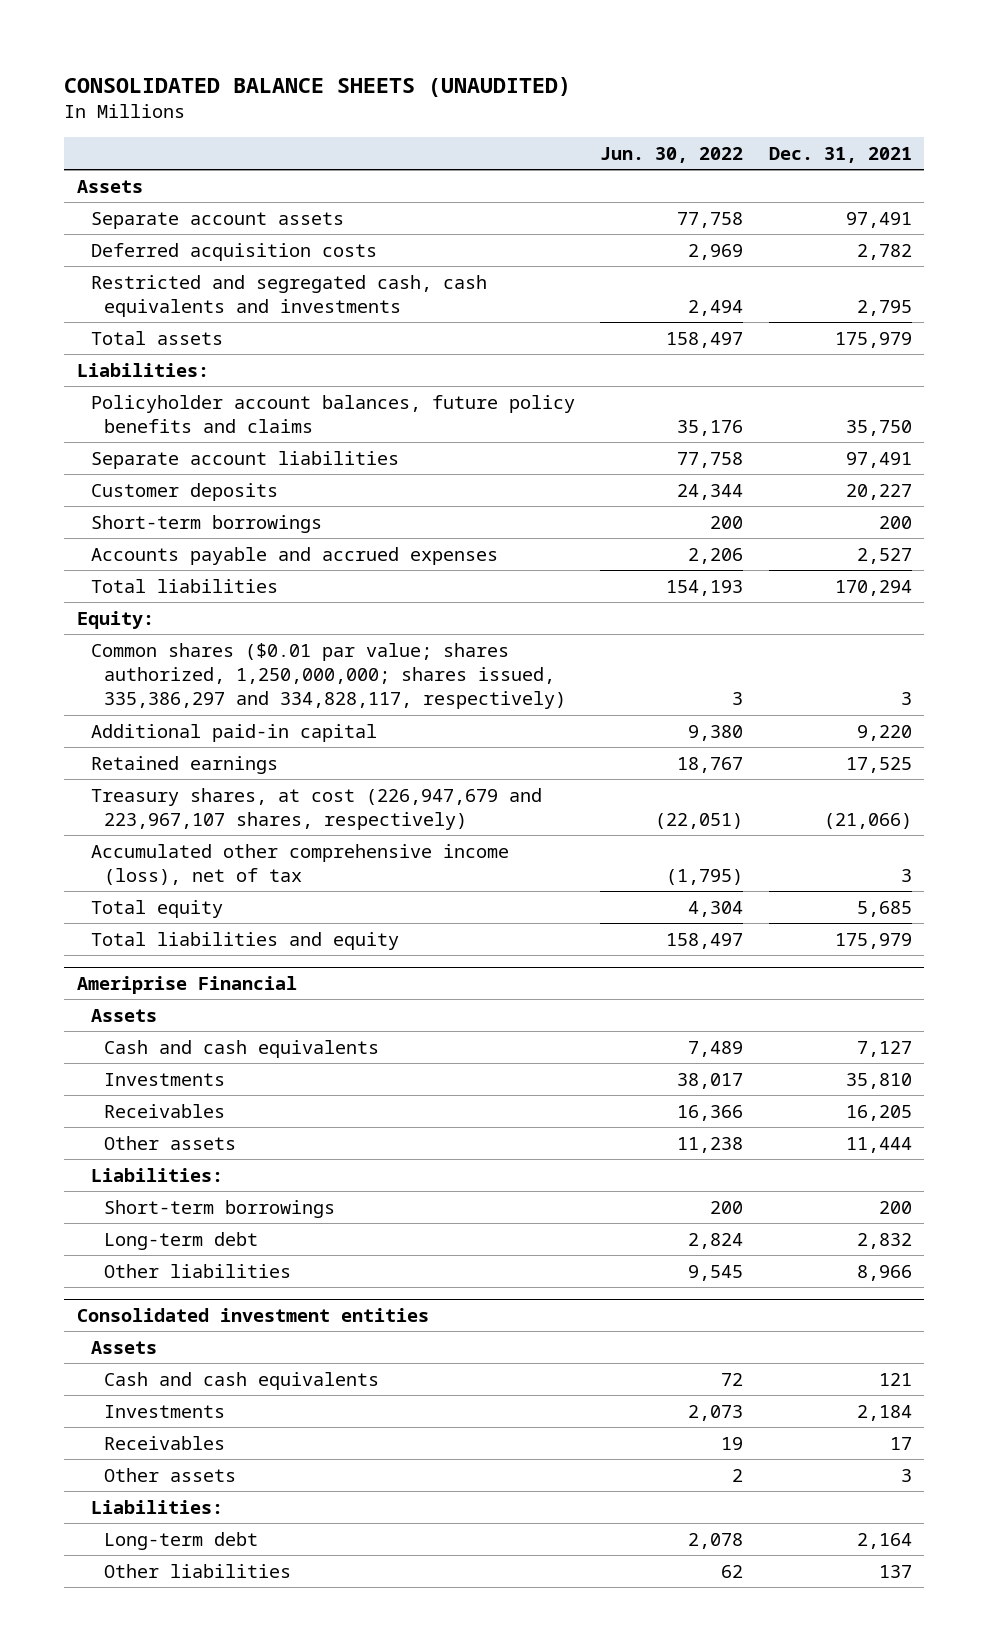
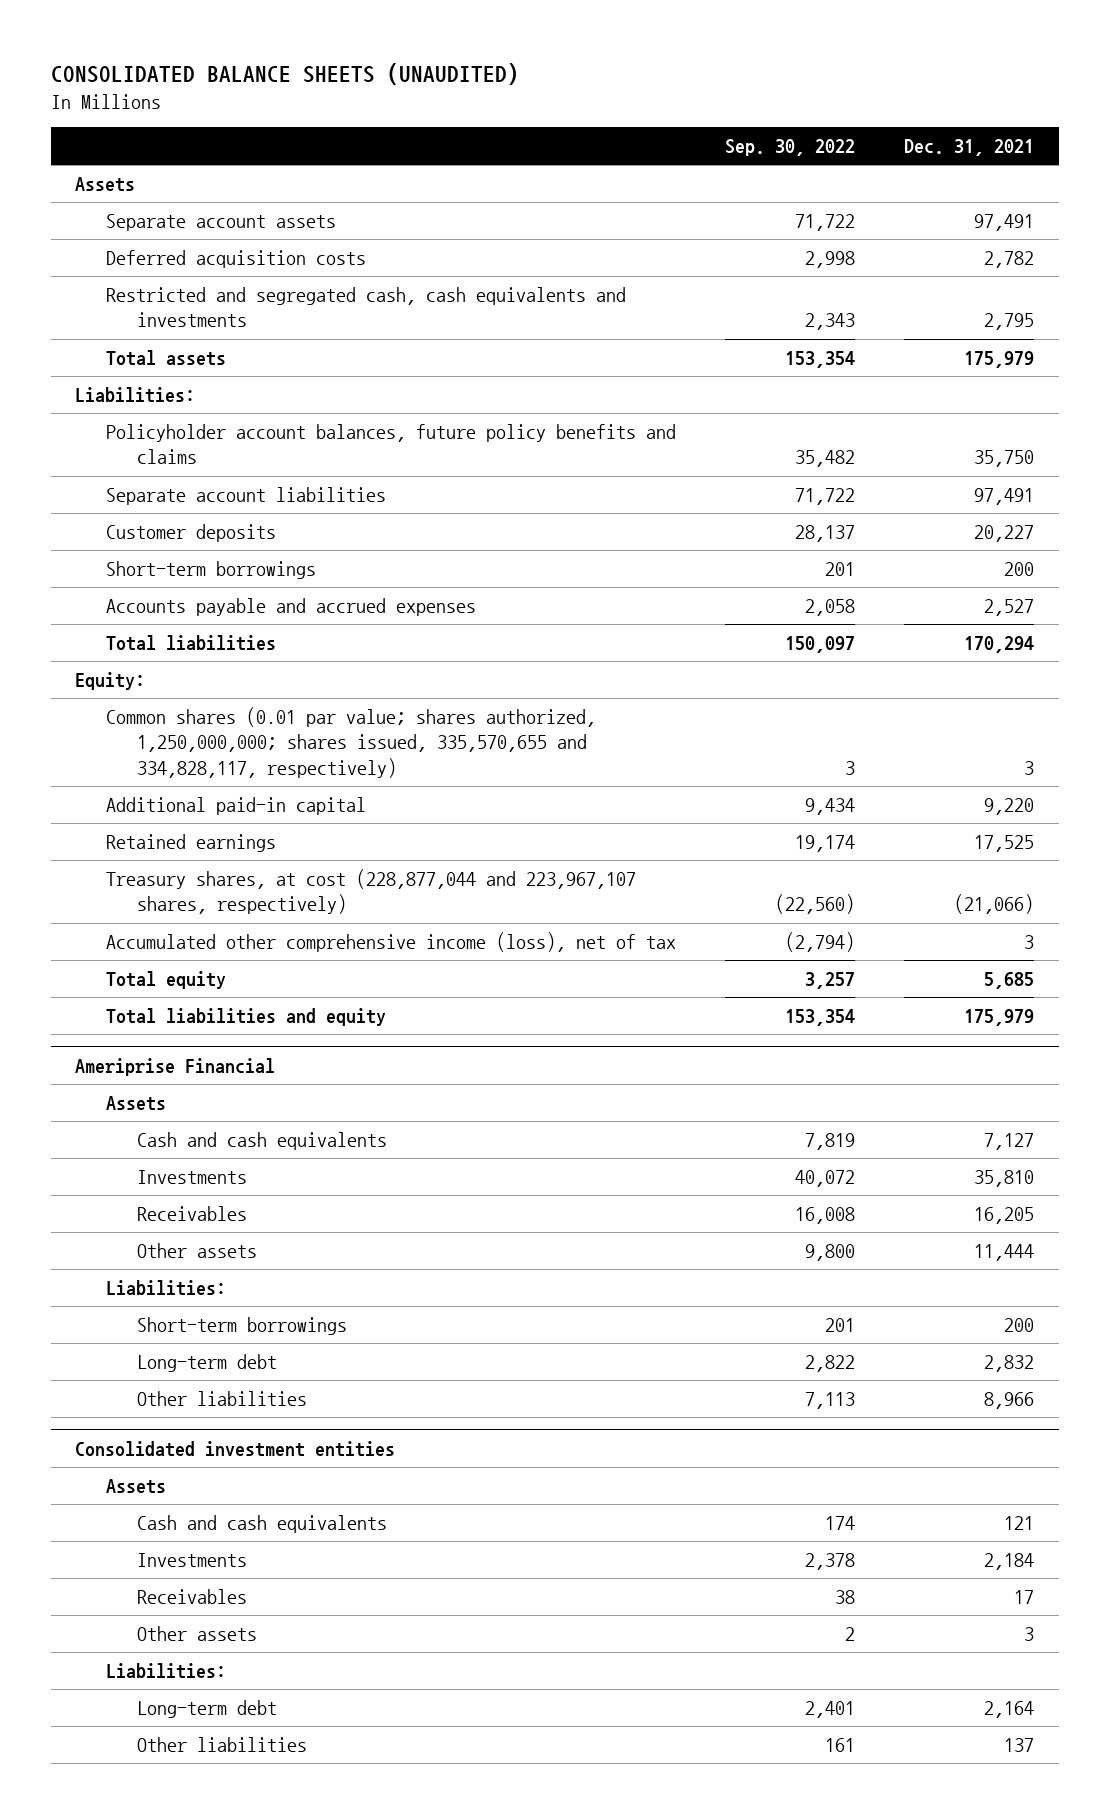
[600,146,744,163] Jun. 30, 2022 -> none
none -> [725,139,856,157] Sep. 30, 2022
[90,642,567,710] Common shares ($0.01 par value; shares authorized, 1,250,000,000; shares issued, 335,386,297 and 334,828,117, respectively) -> [106,706,597,778] Common shares (0.01 par value; shares authorized, 1,250,000,000; shares issued, 335,570,655 and 334,828,117, respectively)
[90,787,542,831] Treasury shares, at cost (226,947,679 and 223,967,107 shares, respectively) -> [106,868,637,915] Treasury shares, at cost (228,877,044 and 223,967,107 shares, respectively)

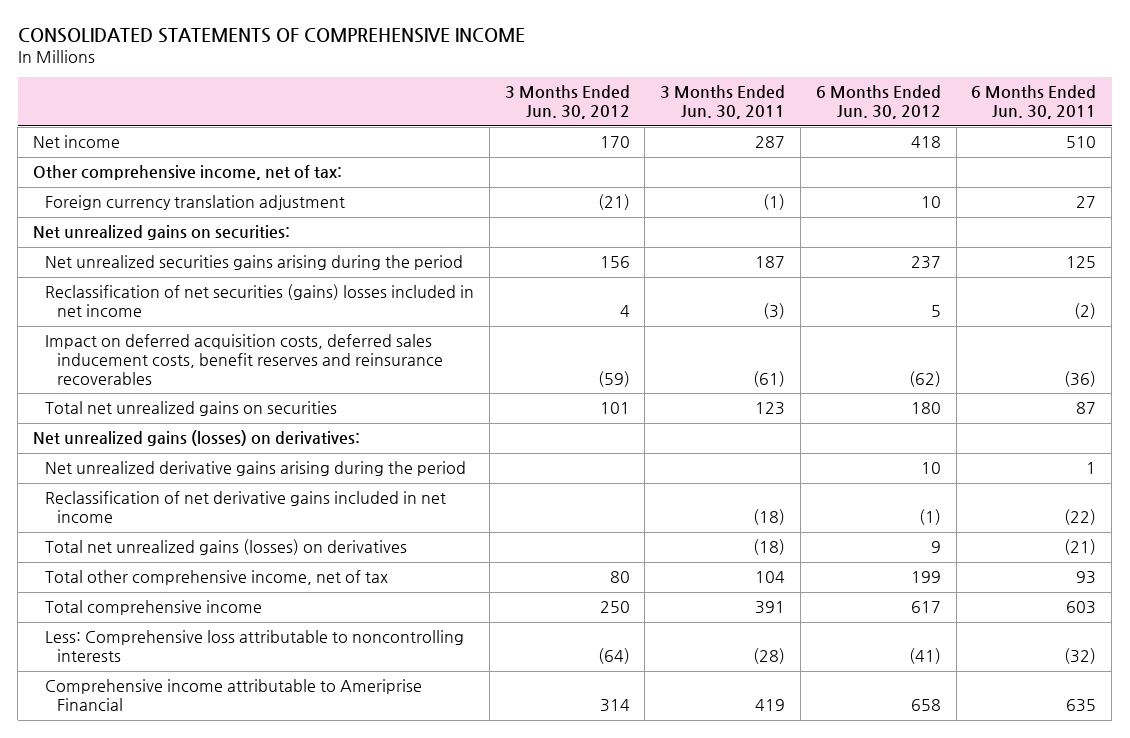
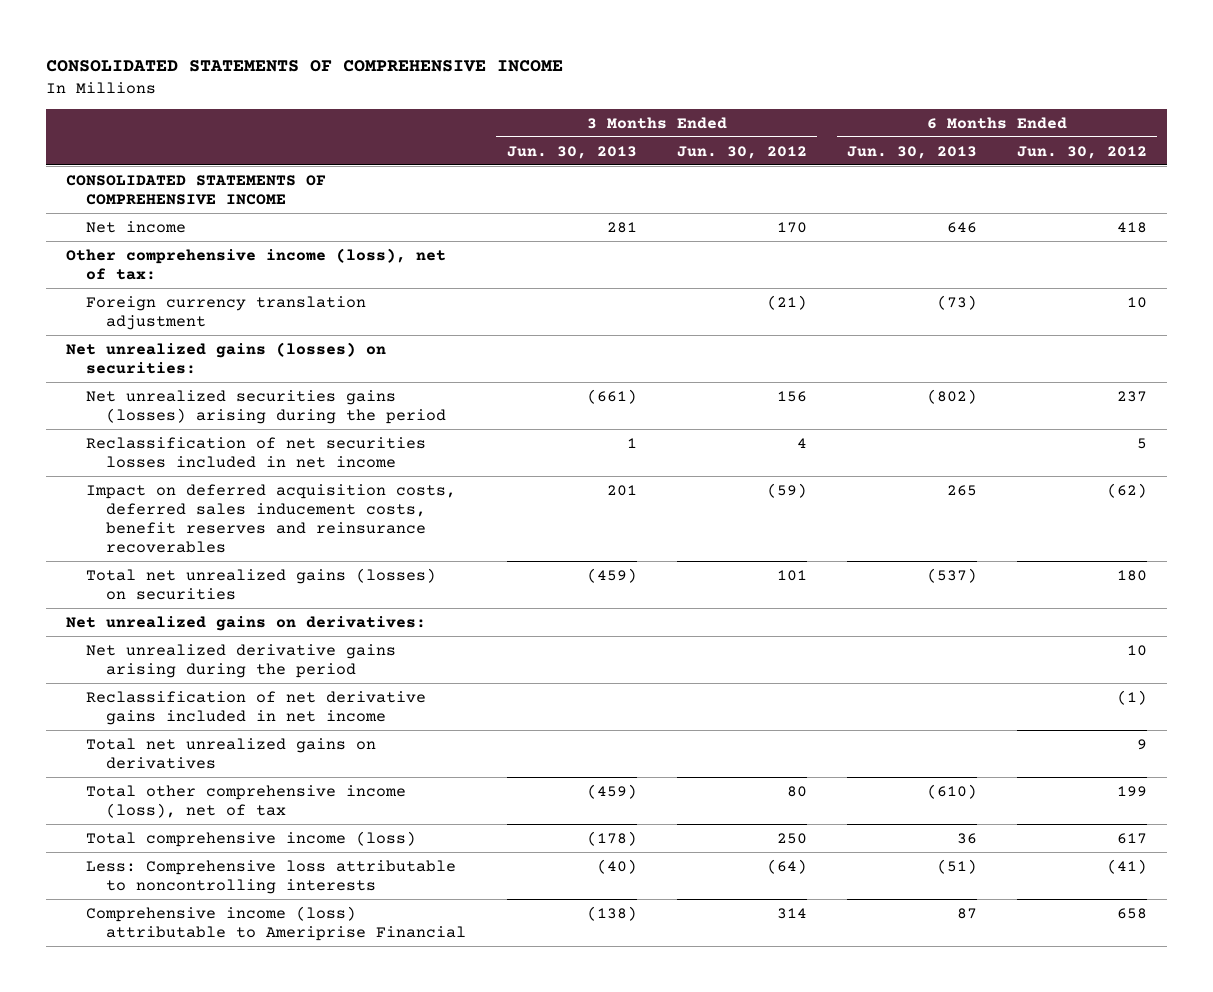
[660,85,786,120] 3 Months Ended Jun. 30, 2011 -> none
[971,85,1097,120] 6 Months Ended Jun. 30, 2011 -> none
none -> [506,145,637,159] Jun. 30, 2013
none -> [846,145,977,159] Jun. 30, 2013
none -> [65,174,326,205] CONSOLIDATED STATEMENTS OF COMPREHENSIVE INCOME
[33,165,343,181] Other comprehensive income, net of tax: -> [65,247,446,280] Other comprehensive income (loss), net of tax:
[33,225,291,241] Net unrealized gains on securities: -> [65,341,386,374] Net unrealized gains (losses) on securities:
[44,255,463,271] Net unrealized securities gains arising during the period -> [86,389,447,424] Net unrealized securities gains (losses) arising during the period
[44,284,474,318] Reclassification of net securities (gains) losses included in net income -> [86,436,427,468] Reclassification of net securities losses included in net income
[44,401,337,417] Total net unrealized gains on securities -> [86,567,437,600] Total net unrealized gains (losses) on securities
[33,430,361,447] Net unrealized gains (losses) on derivatives: -> [65,615,426,631] Net unrealized gains on derivatives:
[44,539,407,556] Total net unrealized gains (losses) on derivatives -> [86,737,377,769] Total net unrealized gains on derivatives
[44,570,388,586] Total other comprehensive income, net of tax -> [86,784,407,818] Total other comprehensive income (loss), net of tax
[44,600,262,616] Total comprehensive income -> [86,830,417,847] Total comprehensive income (loss)
[44,679,422,712] Comprehensive income attributable to Ameriprise Financial -> [86,905,467,941] Comprehensive income (loss) attributable to Ameriprise Financial

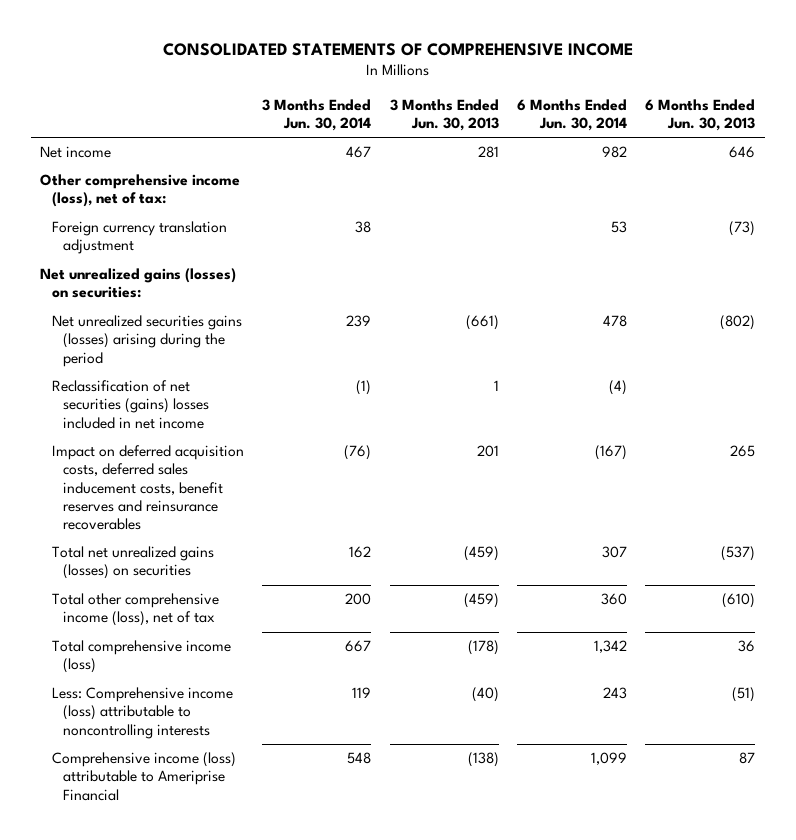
[676,145,807,159] Jun. 30, 2012 -> none
[1017,145,1148,159] Jun. 30, 2012 -> none
none -> [262,99,372,132] 3 Months Ended Jun. 30, 2014
none -> [517,99,628,132] 6 Months Ended Jun. 30, 2014
[65,174,326,205] CONSOLIDATED STATEMENTS OF COMPREHENSIVE INCOME -> none
[86,436,427,468] Reclassification of net securities losses included in net income -> [51,380,210,429] Reclassification of net securities (gains) losses included in net income
[65,615,426,631] Net unrealized gains on derivatives: -> none
[86,643,397,678] Net unrealized derivative gains arising during the period -> none
[86,690,427,725] Reclassification of net derivative gains included in net income -> none
[86,737,377,769] Total net unrealized gains on derivatives -> none
[86,859,457,894] Less: Comprehensive loss attributable to noncontrolling interests -> [51,687,233,739] Less: Comprehensive income (loss) attributable to noncontrolling interests

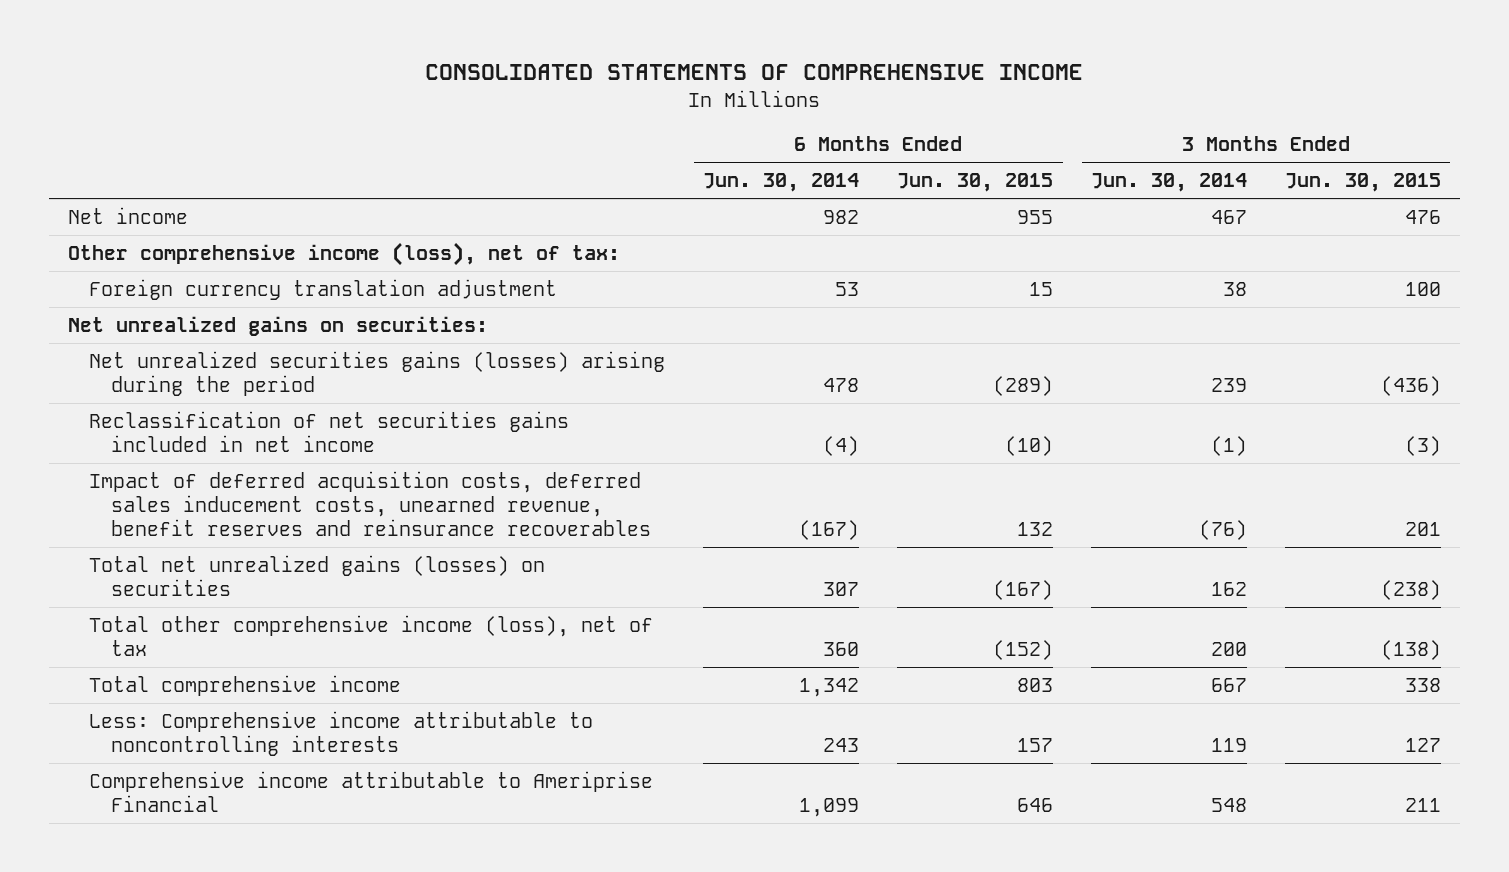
[389,99,499,132] 3 Months Ended Jun. 30, 2013 -> none
[645,99,756,132] 6 Months Ended Jun. 30, 2013 -> none
none -> [897,173,1054,193] Jun. 30, 2015
none -> [1284,173,1441,193] Jun. 30, 2015
[40,268,237,299] Net unrealized gains (losses) on securities: -> [67,315,488,336] Net unrealized gains on securities:
[51,380,210,429] Reclassification of net securities (gains) losses included in net income -> [89,410,570,452] Reclassification of net securities gains included in net income
[51,445,244,530] Impact on deferred acquisition costs, deferred sales inducement costs, benefit reserves and reinsurance recoverables -> [89,470,652,536] Impact of deferred acquisition costs, deferred sales inducement costs, unearned revenue, benefit reserves and reinsurance recoverables
[51,640,231,674] Total comprehensive income (loss) -> [89,674,402,696] Total comprehensive income
[51,687,233,739] Less: Comprehensive income (loss) attributable to noncontrolling interests -> [89,710,594,756] Less: Comprehensive income attributable to noncontrolling interests
[51,752,236,801] Comprehensive income (loss) attributable to Ameriprise Financial -> [89,770,654,812] Comprehensive income attributable to Ameriprise Financial

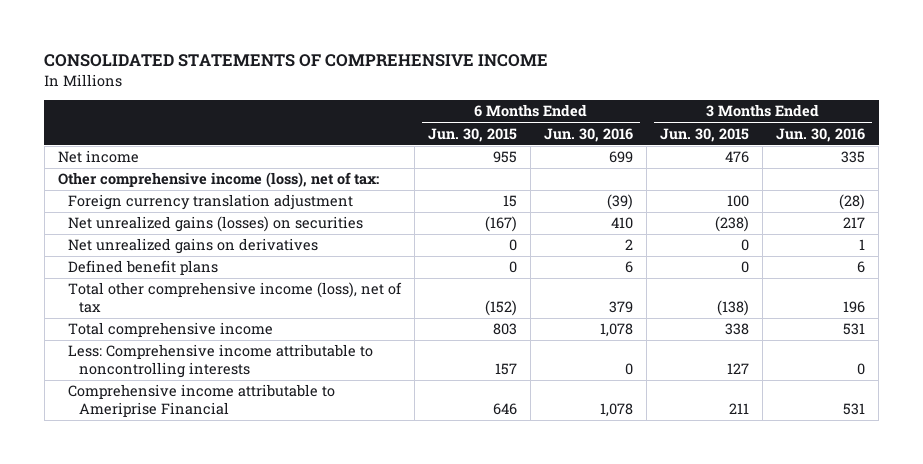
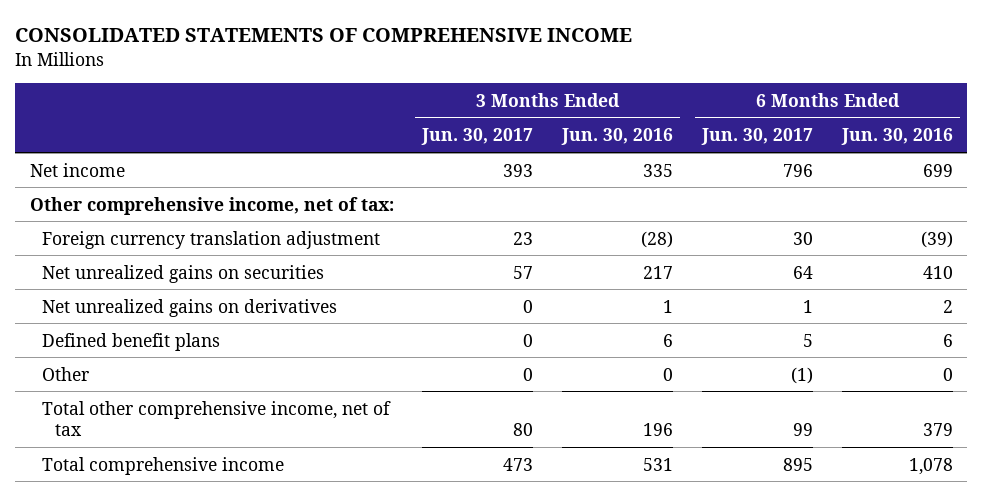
[428,127,518,142] Jun. 30, 2015 -> none
[660,127,750,142] Jun. 30, 2015 -> none
none -> [421,128,534,146] Jun. 30, 2017
none -> [701,128,814,146] Jun. 30, 2017
[57,172,379,189] Other comprehensive income (loss), net of tax: -> [29,196,394,215] Other comprehensive income, net of tax:
[68,216,364,233] Net unrealized gains (losses) on securities -> [42,264,325,283] Net unrealized gains on securities
none -> [42,366,90,381] Other
[68,282,403,314] Total other comprehensive income (loss), net of tax -> [42,400,392,437] Total other comprehensive income, net of tax
[68,344,374,379] Less: Comprehensive income attributable to noncontrolling interests -> none
[68,384,336,418] Comprehensive income attributable to Ameriprise Financial -> none

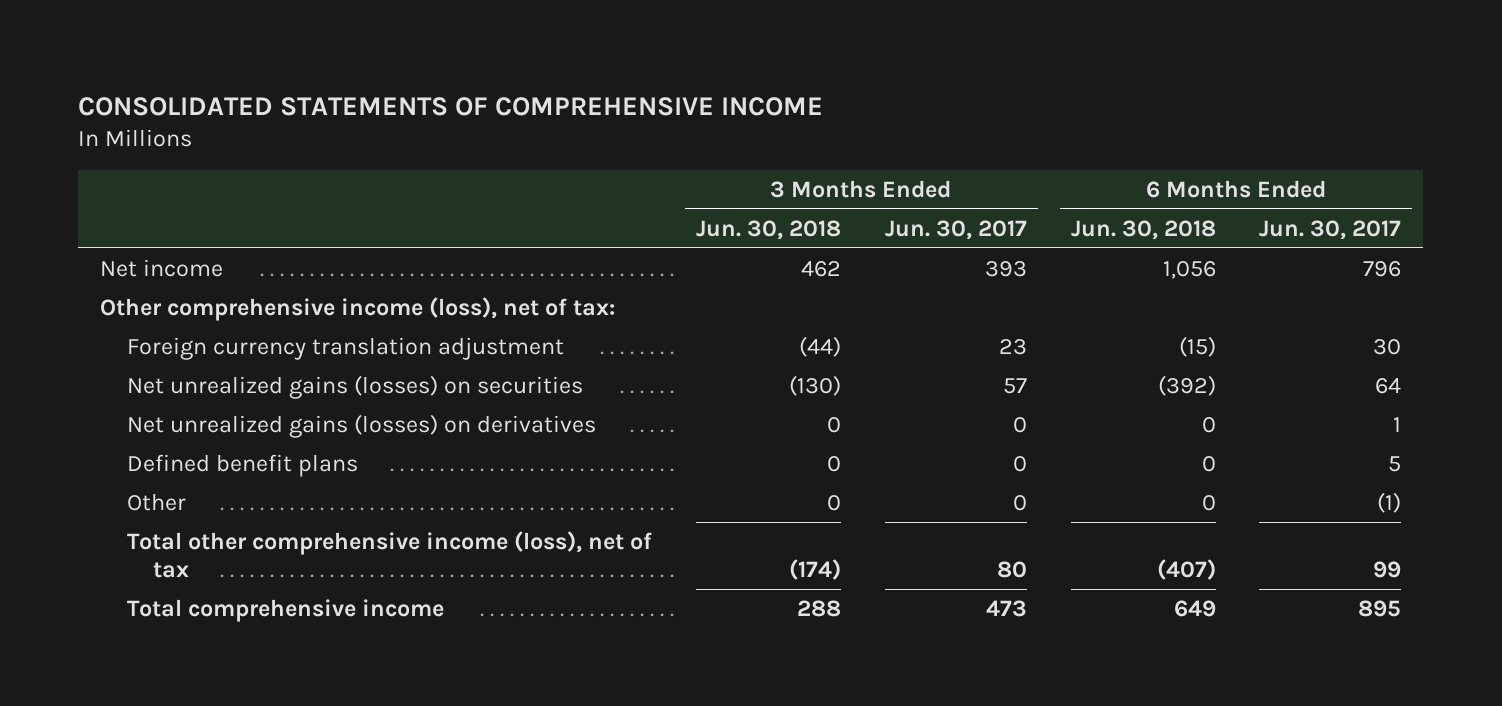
[561,128,674,146] Jun. 30, 2016 -> none
[840,128,953,146] Jun. 30, 2016 -> none
none -> [695,219,841,240] Jun. 30, 2018
none -> [1070,219,1216,240] Jun. 30, 2018
[29,196,394,215] Other comprehensive income, net of tax: -> [100,296,616,321] Other comprehensive income (loss), net of tax:
[42,264,325,283] Net unrealized gains on securities -> [126,374,583,399] Net unrealized gains (losses) on securities
[42,298,338,317] Net unrealized gains on derivatives -> [126,413,596,438] Net unrealized gains (losses) on derivatives
[42,400,392,437] Total other comprehensive income, net of tax -> [126,530,652,579] Total other comprehensive income (loss), net of tax

